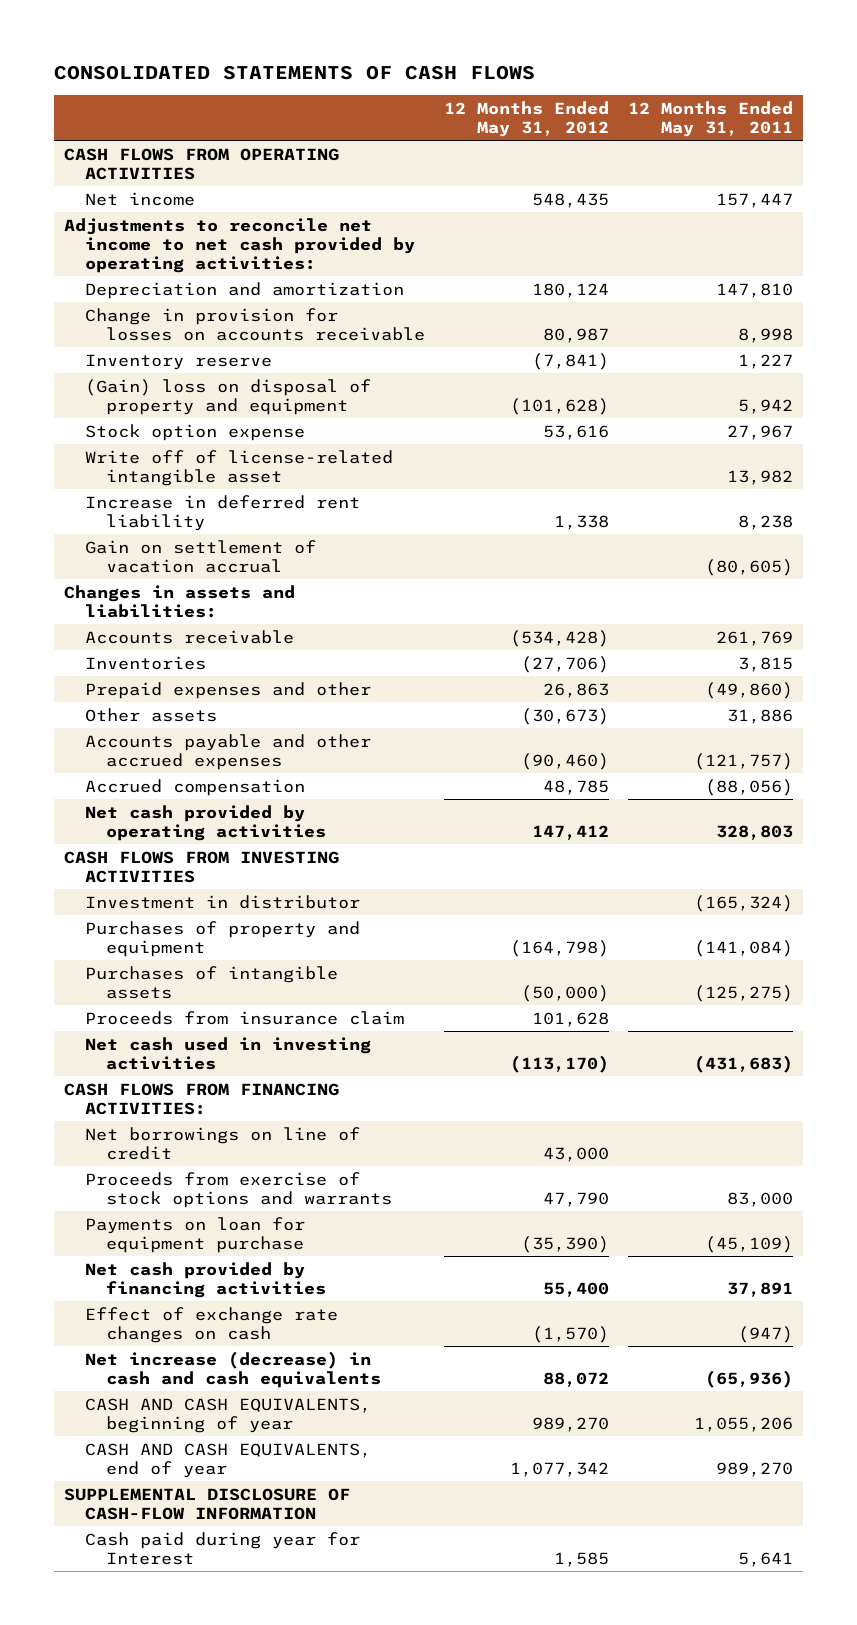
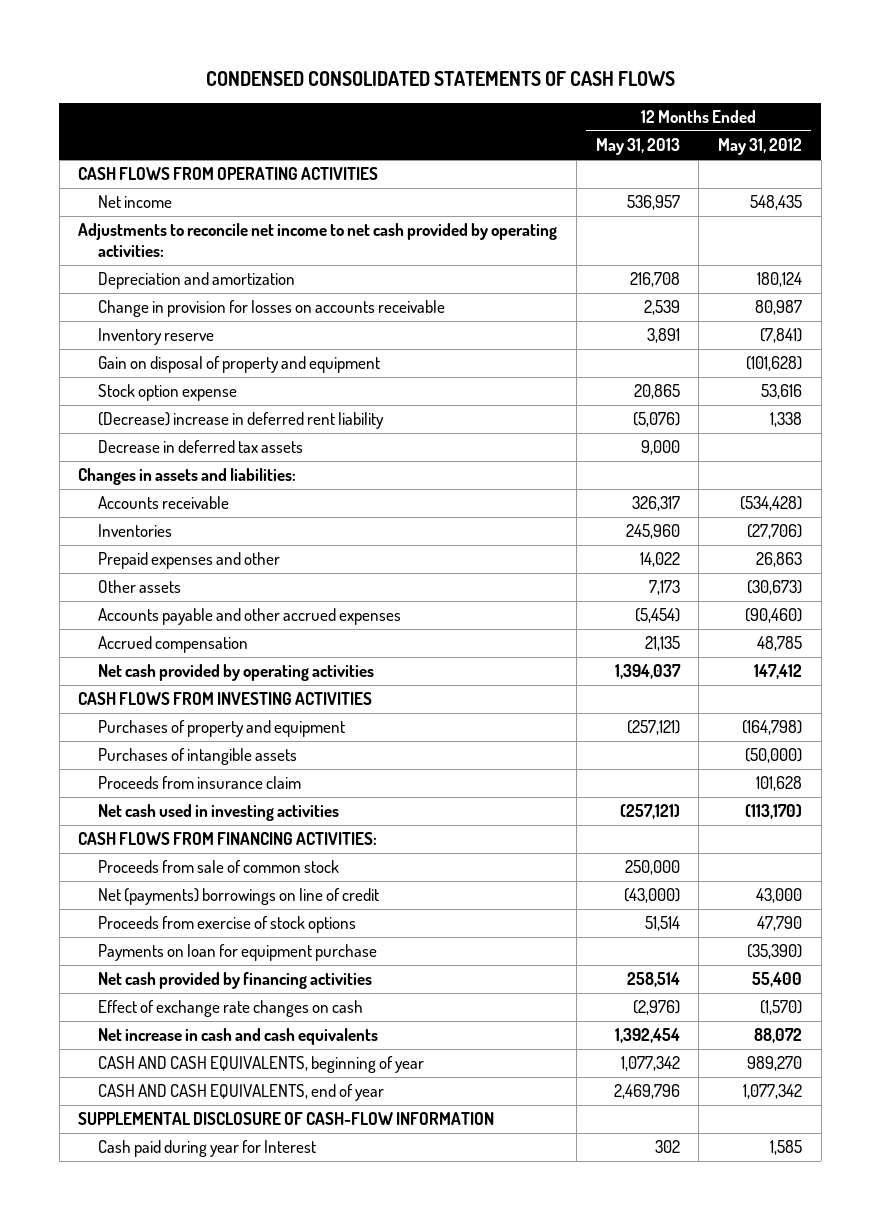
[54,65,536,81] CONSOLIDATED STATEMENTS OF CASH FLOWS -> [206,70,676,86] CONDENSED CONSOLIDATED STATEMENTS OF CASH FLOWS
[628,100,794,137] 12 Months Ended May 31, 2011 -> none
none -> [595,138,680,156] May 31, 2013
[85,378,372,415] (Gain) loss on disposal of property and equipment -> [98,356,381,374] Gain on disposal of property and equipment
[85,449,394,486] Write off of license-related intangible asset -> none
[85,539,317,573] Gain on settlement of vacation accrual -> none
[85,494,361,531] Increase in deferred rent liability -> [98,412,385,430] (Decrease) increase in deferred rent liability
none -> [98,440,304,454] Decrease in deferred tax assets
[85,894,361,909] Investment in distributor -> none
none -> [98,860,340,874] Proceeds from sale of common stock
[85,1126,361,1160] Net borrowings on line of credit -> [98,888,380,906] Net (payments) borrowings on line of credit
[85,1171,393,1208] Proceeds from exercise of stock options and warrants -> [98,916,357,934] Proceeds from exercise of stock options
[85,1350,382,1388] Net increase (decrease) in cash and cash equivalents -> [98,1028,379,1046] Net increase in cash and cash equivalents

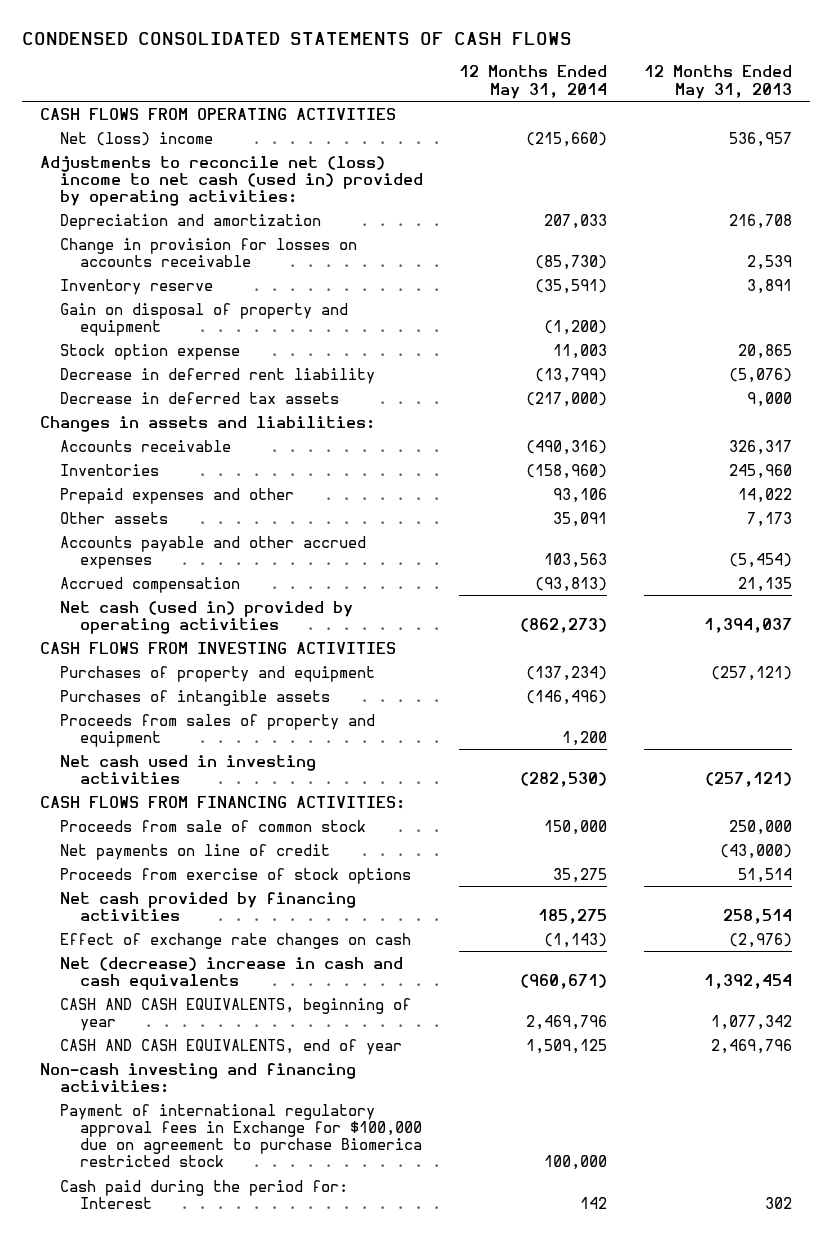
[717,138,802,156] May 31, 2012 -> none
none -> [459,65,608,99] 12 Months Ended May 31, 2014
[98,195,173,209] Net income -> [60,131,214,146] Net (loss) income
[78,223,558,257] Adjustments to reconcile net income to net cash provided by operating activities: -> [40,155,424,207] Adjustments to reconcile net (loss) income to net cash (used in) provided by operating activities:
[98,412,385,430] (Decrease) increase in deferred rent liability -> [60,367,376,384] Decrease in deferred rent liability
[98,664,375,682] Net cash provided by operating activities -> [60,600,354,634] Net cash (used in) provided by operating activities
[98,776,302,790] Proceeds from insurance claim -> none
none -> [60,713,376,747] Proceeds from sales of property and equipment
[98,888,380,906] Net (payments) borrowings on line of credit -> [60,843,331,860] Net payments on line of credit
[98,944,378,962] Payments on loan for equipment purchase -> none
[98,1028,379,1046] Net increase in cash and cash equivalents -> [60,956,404,990] Net (decrease) increase in cash and cash equivalents
[78,1112,495,1126] SUPPLEMENTAL DISCLOSURE OF CASH-FLOW INFORMATION -> none
none -> [40,1062,357,1093] Non-cash investing and financing activities:
none -> [60,1103,422,1168] Payment of international regulatory approval fees in Exchange for $100,000 due on agreement to purchase Biomerica restricted stock
[98,1140,317,1158] Cash paid during year for Interest -> [60,1179,349,1209] Cash paid during the period for: Interest

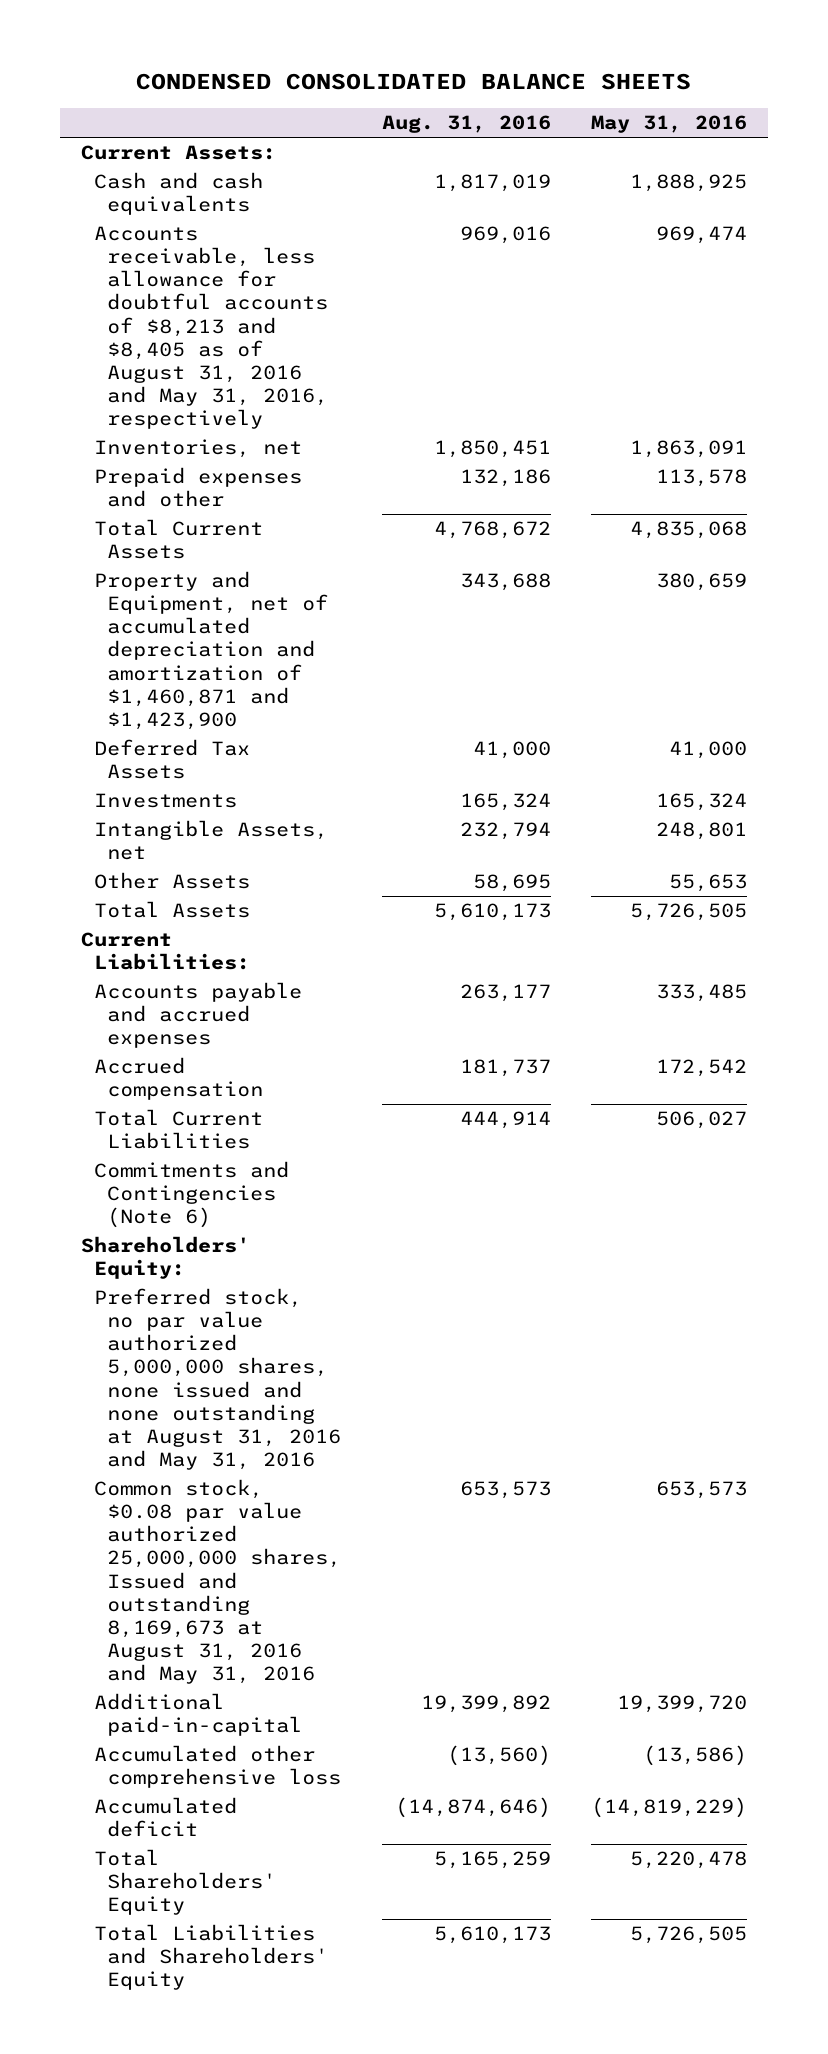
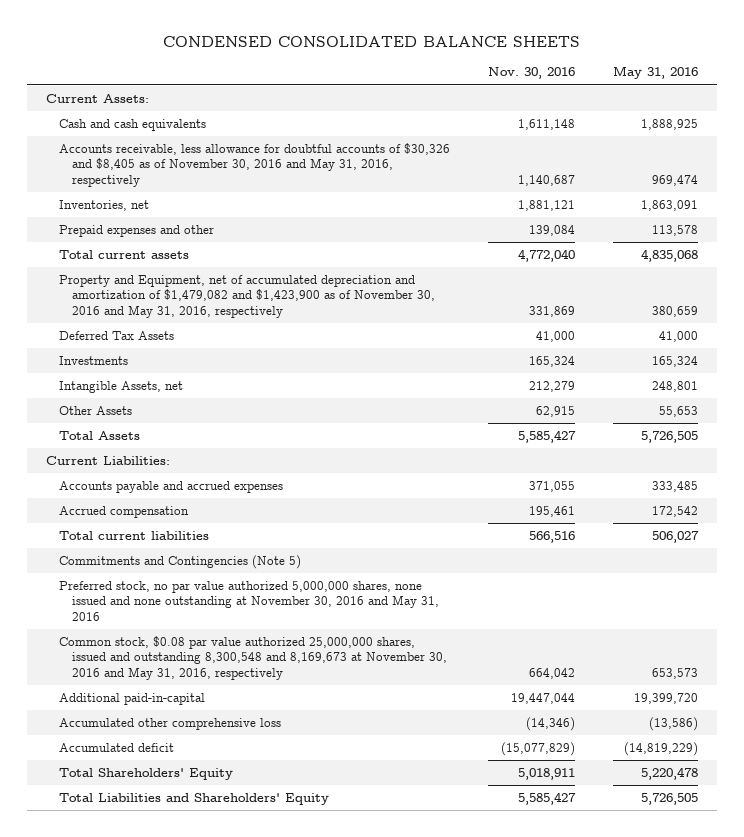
[381,115,551,134] Aug. 31, 2016 -> none
none -> [487,67,575,80] Nov. 30, 2016
[93,226,329,430] Accounts receivable, less allowance for doubtful accounts of $8,213 and $8,405 as of August 31, 2016 and May 31, 2016, respectively -> [58,143,450,187] Accounts receivable, less allowance for doubtful accounts of $30,326 and $8,405 as of November 30, 2016 and May 31, 2016, respectively
[93,519,263,560] Total Current Assets -> [58,250,189,260] Total current assets
[93,571,329,730] Property and Equipment, net of accumulated depreciation and amortization of $1,460,871 and $1,423,900 -> [58,275,435,318] Property and Equipment, net of accumulated depreciation and amortization of $1,479,082 and $1,423,900 as of November 30, 2016 and May 31, 2016, respectively
[80,1236,250,1280] Shareholders' Equity: -> none
[93,1109,263,1150] Total Current Liabilities -> [58,531,209,541] Total current liabilities
[93,1161,289,1229] Commitments and Contingencies (Note 6) -> [58,555,301,570] Commitments and Contingencies (Note 5)
[93,1288,342,1471] Preferred stock, no par value authorized 5,000,000 shares, none issued and none outstanding at August 31, 2016 and May 31, 2016 -> [58,581,439,621] Preferred stock, no par value authorized 5,000,000 shares, none issued and none outstanding at November 30, 2016 and May 31, 2016
[93,1479,342,1685] Common stock, $0.08 par value authorized 25,000,000 shares, Issued and outstanding 8,169,673 at August 31, 2016 and May 31, 2016 -> [58,636,447,680] Common stock, $0.08 par value authorized 25,000,000 shares, issued and outstanding 8,300,548 and 8,169,673 at November 30, 2016 and May 31, 2016, respectively

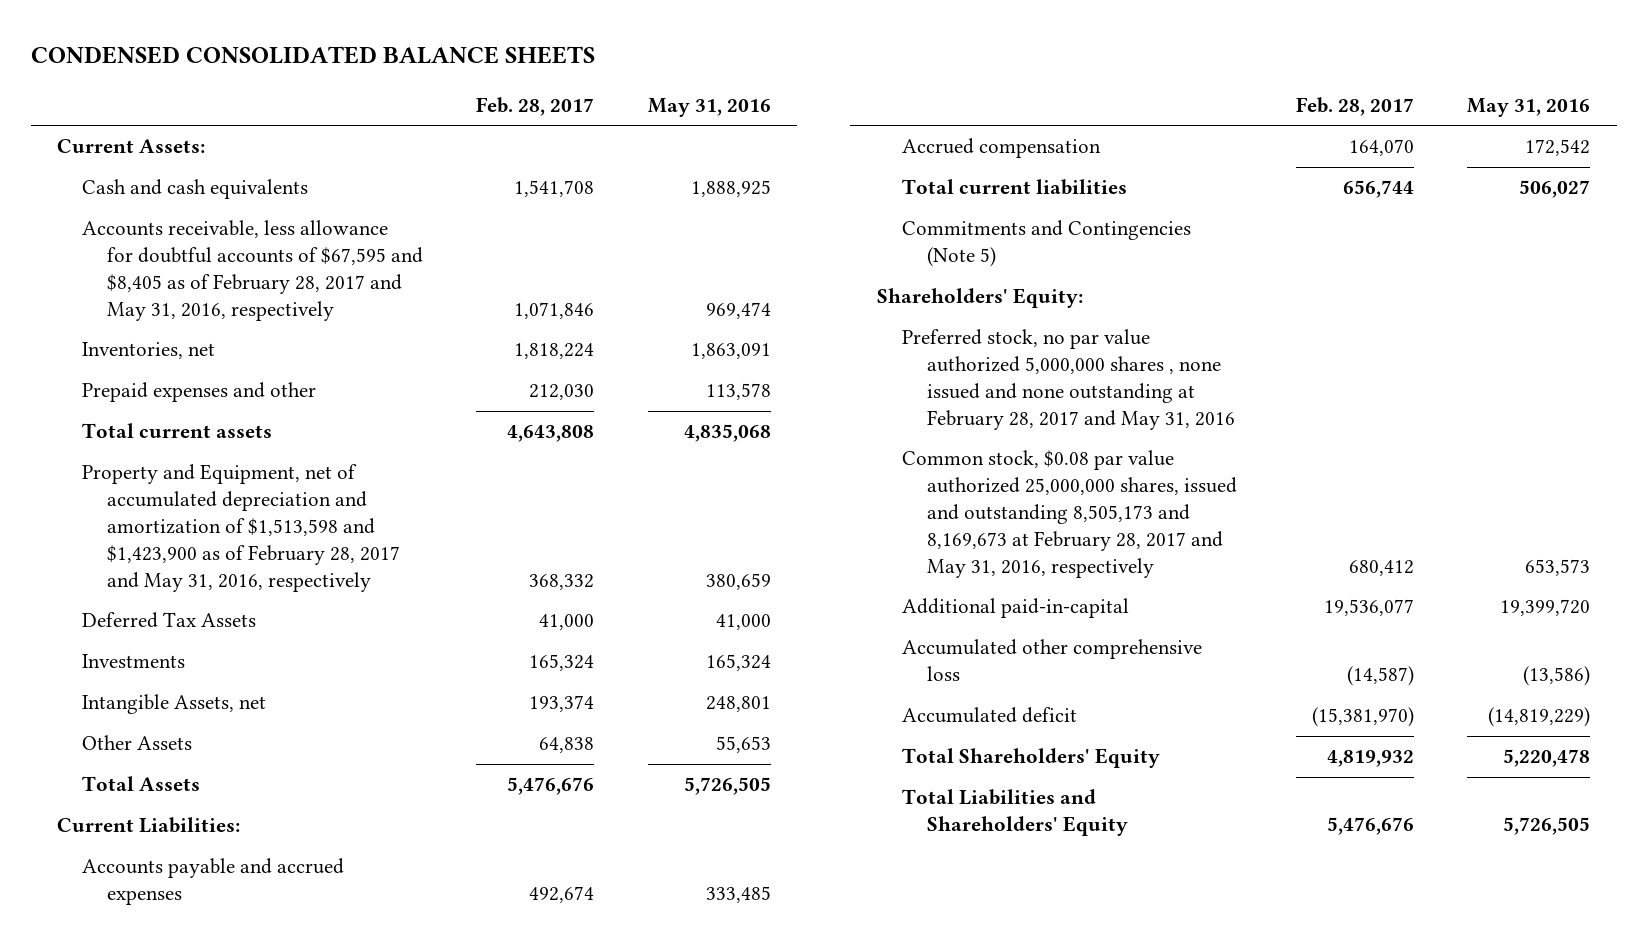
[487,67,575,80] Nov. 30, 2016 -> none
none -> [476,96,595,116] Feb. 28, 2017
[58,143,450,187] Accounts receivable, less allowance for doubtful accounts of $30,326 and $8,405 as of November 30, 2016 and May 31, 2016, respectively -> [82,220,424,321] Accounts receivable, less allowance for doubtful accounts of $67,595 and $8,405 as of February 28, 2017 and May 31, 2016, respectively
[58,275,435,318] Property and Equipment, net of accumulated depreciation and amortization of $1,479,082 and $1,423,900 as of November 30, 2016 and May 31, 2016, respectively -> [82,464,401,592] Property and Equipment, net of accumulated depreciation and amortization of $1,513,598 and $1,423,900 as of February 28, 2017 and May 31, 2016, respectively
none -> [876,288,1083,309] Shareholders' Equity:
[58,581,439,621] Preferred stock, no par value authorized 5,000,000 shares, none issued and none outstanding at November 30, 2016 and May 31, 2016 -> [901,329,1235,430] Preferred stock, no par value authorized 5,000,000 shares , none issued and none outstanding at February 28, 2017 and May 31, 2016
[58,636,447,680] Common stock, $0.08 par value authorized 25,000,000 shares, issued and outstanding 8,300,548 and 8,169,673 at November 30, 2016 and May 31, 2016, respectively -> [901,450,1237,578] Common stock, $0.08 par value authorized 25,000,000 shares, issued and outstanding 8,505,173 and 8,169,673 at February 28, 2017 and May 31, 2016, respectively

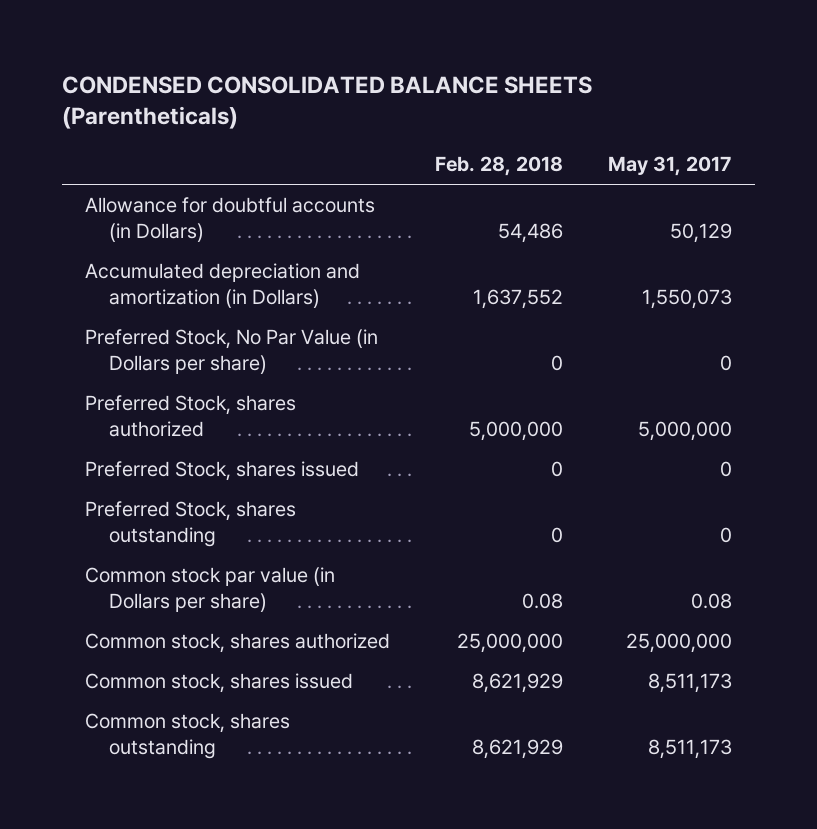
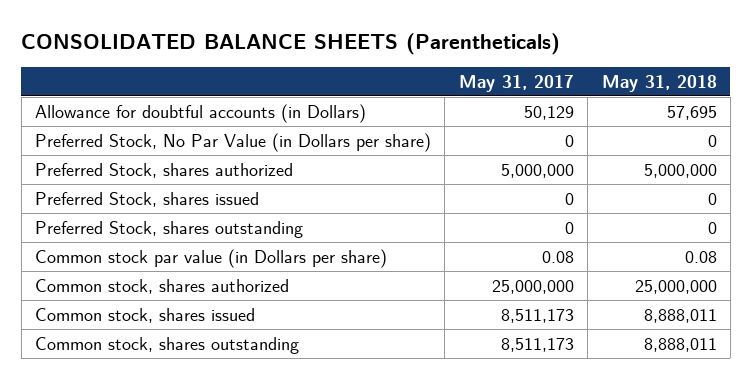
[62,76,593,129] CONDENSED CONSOLIDATED BALANCE SHEETS (Parentheticals) -> [21,33,561,56] CONSOLIDATED BALANCE SHEETS (Parentheticals)
[434,156,563,177] Feb. 28, 2018 -> none
none -> [601,74,717,92] May 31, 2018
[84,263,360,309] Accumulated depreciation and amortization (in Dollars) -> none

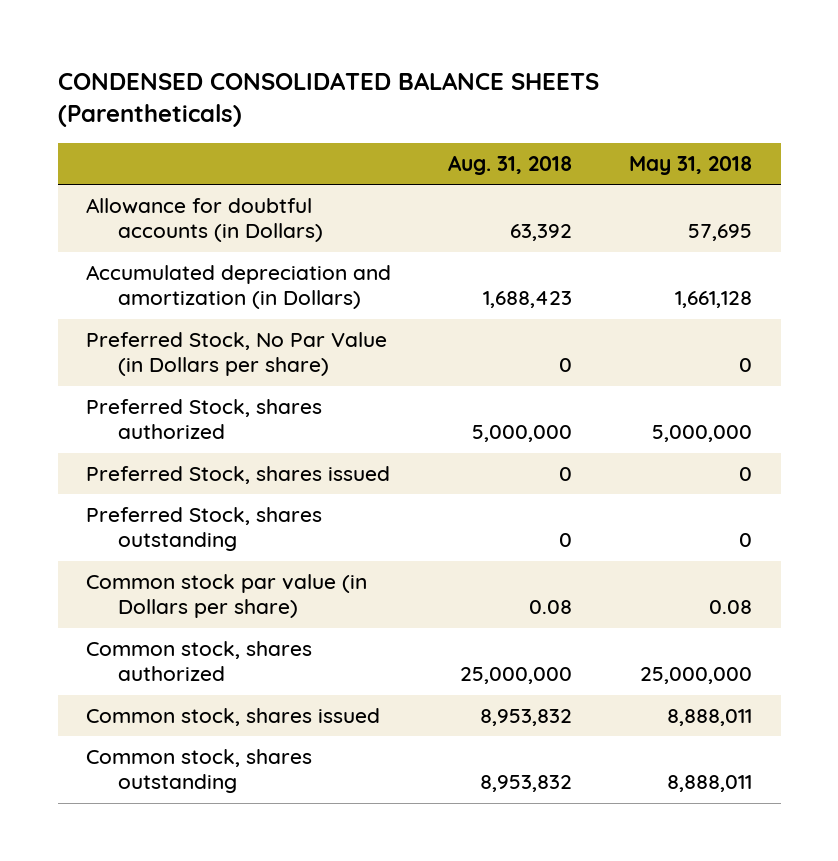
[21,33,561,56] CONSOLIDATED BALANCE SHEETS (Parentheticals) -> [57,71,599,128] CONDENSED CONSOLIDATED BALANCE SHEETS (Parentheticals)
[458,74,574,92] May 31, 2017 -> none
none -> [448,154,573,175] Aug. 31, 2018
none -> [86,265,392,310] Accumulated depreciation and amortization (in Dollars)

